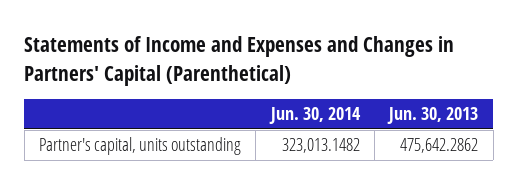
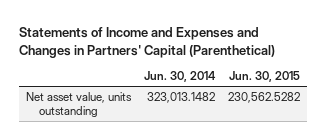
[387,107,479,125] Jun. 30, 2013 -> none
none -> [229,71,301,83] Jun. 30, 2015
[39,137,242,156] Partner's capital, units outstanding -> [25,92,132,117] Net asset value, units outstanding

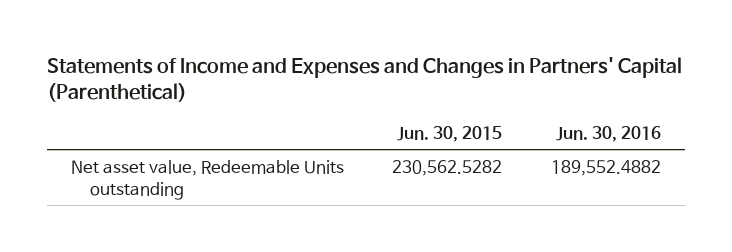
[144,71,217,83] Jun. 30, 2014 -> none
none -> [555,125,661,142] Jun. 30, 2016
[25,92,132,117] Net asset value, units outstanding -> [70,159,344,200] Net asset value, Redeemable Units outstanding

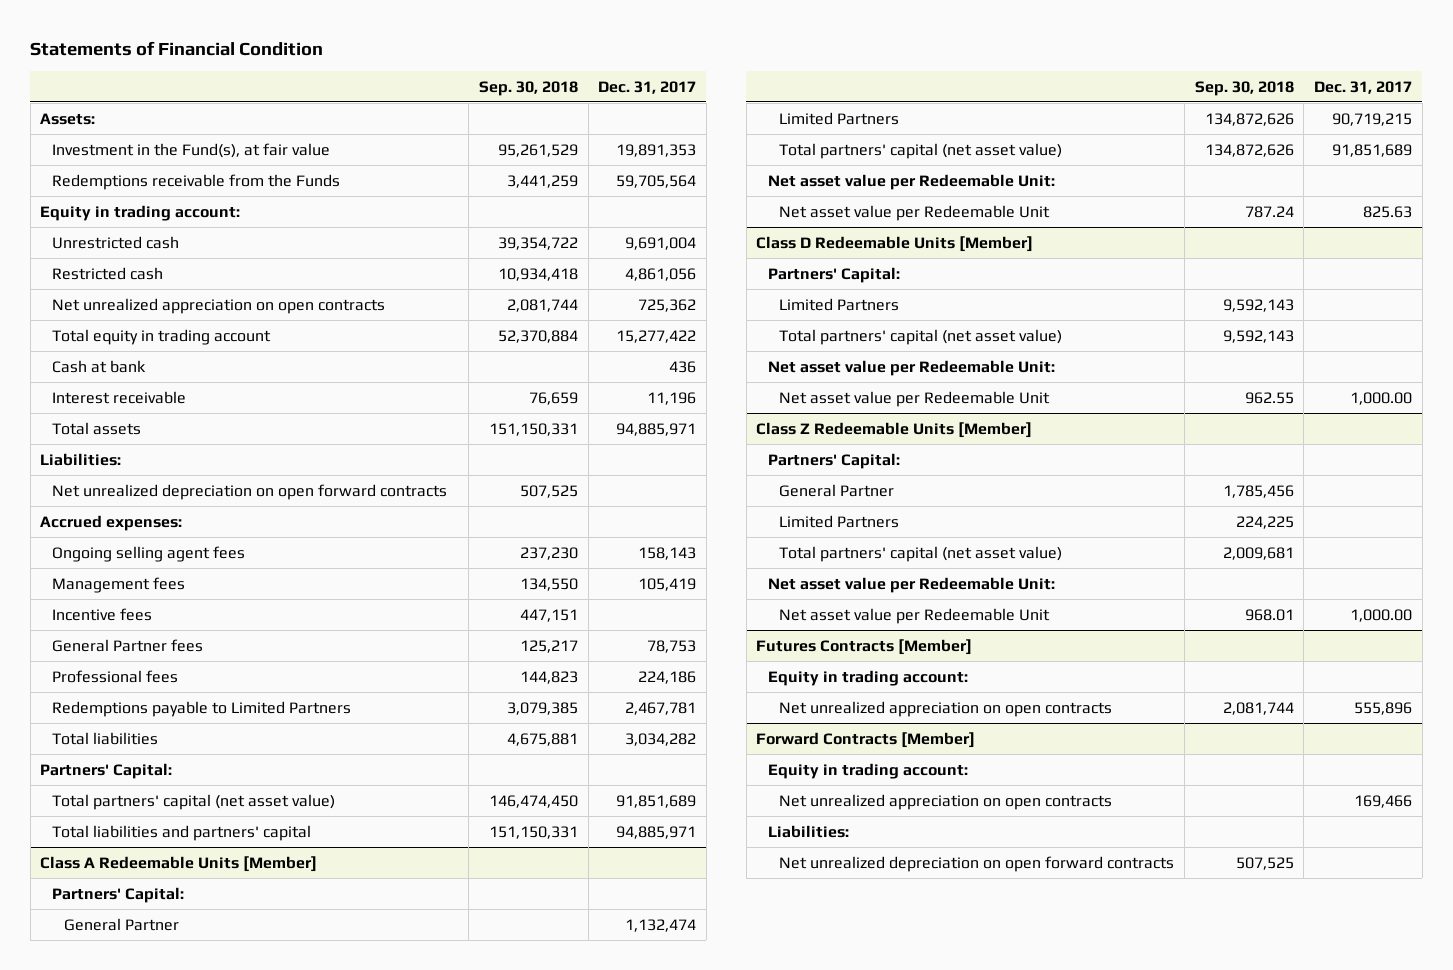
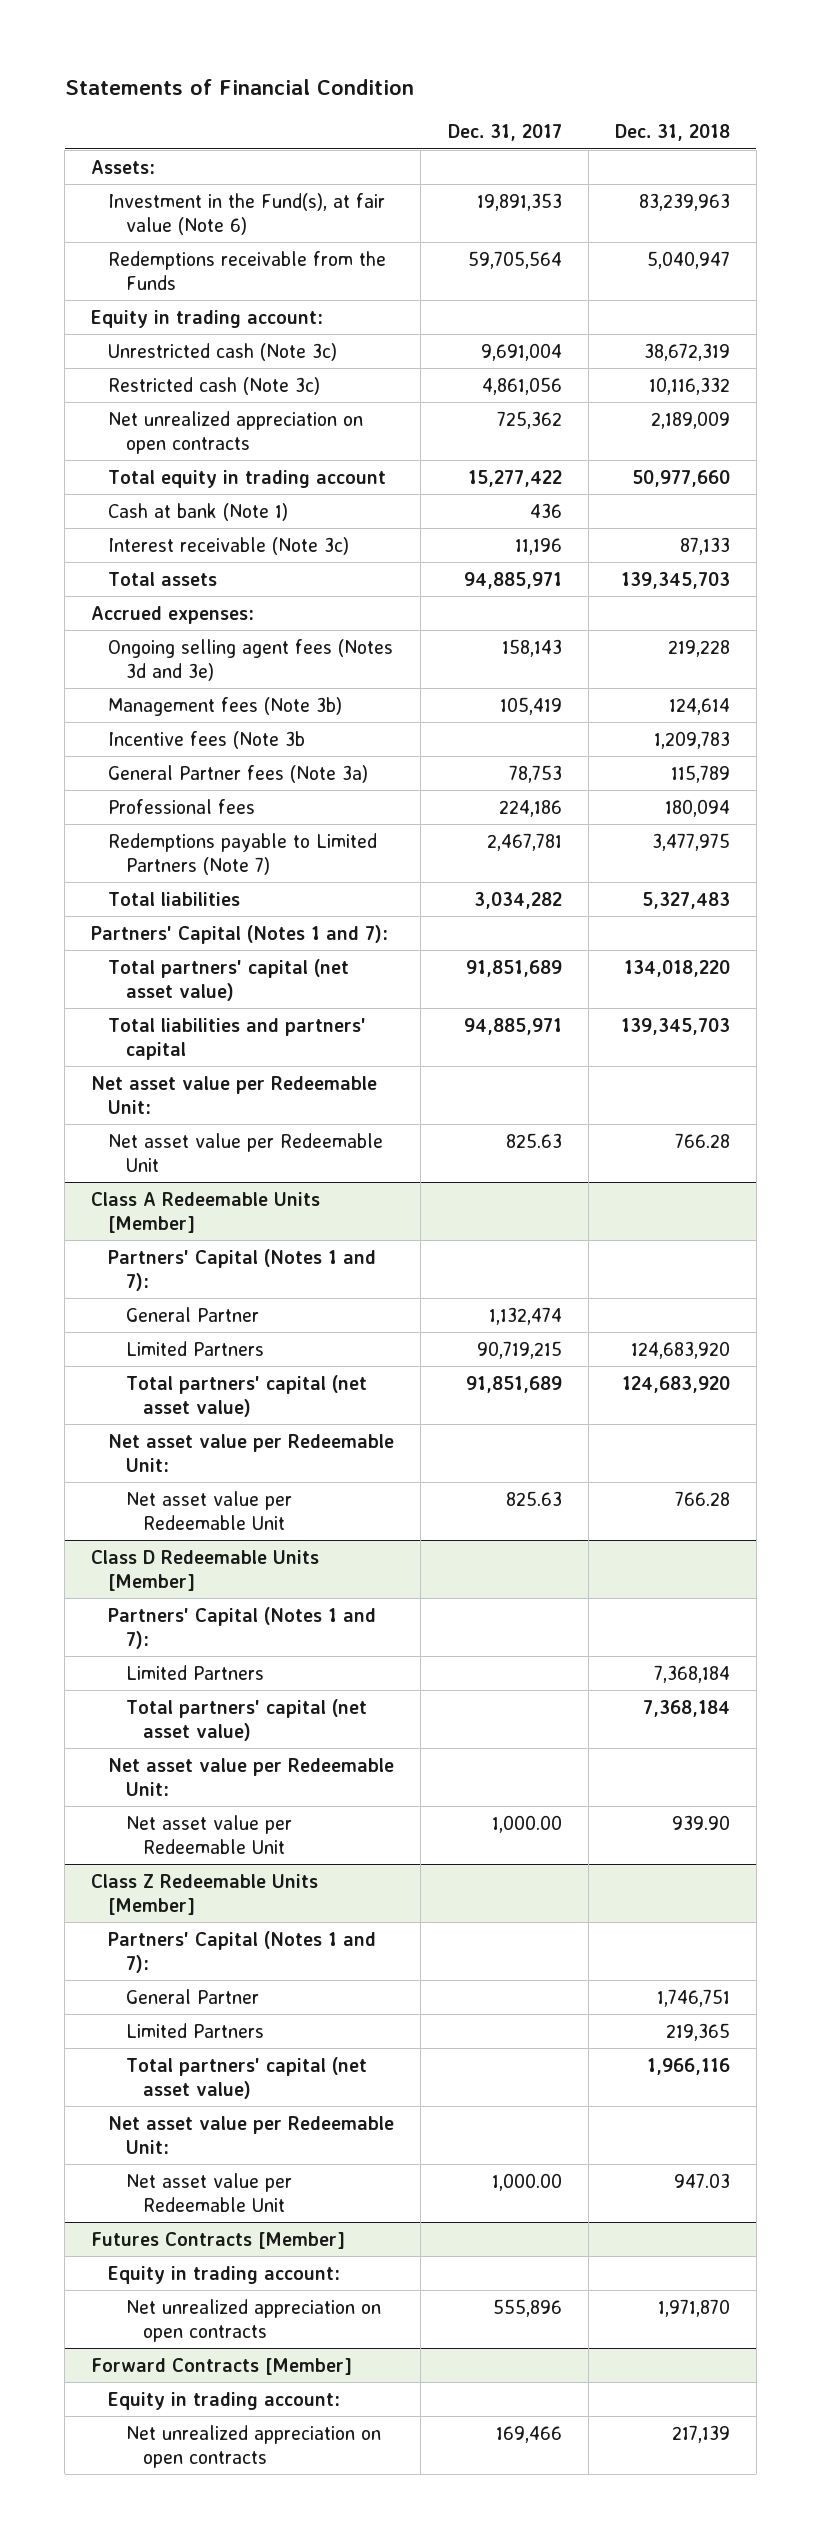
[478,80,578,96] Sep. 30, 2018 -> none
none -> [614,124,730,142] Dec. 31, 2018
[52,142,331,158] Investment in the Fund(s), at fair value -> [108,192,386,235] Investment in the Fund(s), at fair value (Note 6)
[52,235,180,249] Unrestricted cash -> [108,342,338,361] Unrestricted cash (Note 3c)
[52,266,164,280] Restricted cash -> [108,376,321,395] Restricted cash (Note 3c)
[52,359,147,373] Cash at bank -> [108,502,289,521] Cash at bank (Note 1)
[52,390,187,404] Interest receivable -> [108,536,350,555] Interest receivable (Note 3c)
[40,452,122,466] Liabilities: -> none
[52,483,448,500] Net unrealized depreciation on open forward contracts -> none
[52,545,246,562] Ongoing selling agent fees -> [108,638,394,681] Ongoing selling agent fees (Notes 3d and 3e)
[52,576,186,593] Management fees -> [108,696,343,716] Management fees (Note 3b)
[52,607,153,621] Incentive fees -> [108,730,306,749] Incentive fees (Note 3b
[52,638,204,652] General Partner fees -> [108,764,369,783] General Partner fees (Note 3a)
[52,700,352,717] Redemptions payable to Limited Partners -> [108,832,378,875] Redemptions payable to Limited Partners (Note 7)
[40,762,173,779] Partners' Capital: -> [91,924,389,944] Partners' Capital (Notes 1 and 7):
none -> [91,1075,378,1114] Net asset value per Redeemable Unit:
none -> [108,1132,384,1172] Net asset value per Redeemable Unit
[52,886,185,903] Partners' Capital: -> [108,1248,377,1291] Partners' Capital (Notes 1 and 7):
[767,266,900,283] Partners' Capital: -> [108,1606,377,1649] Partners' Capital (Notes 1 and 7):
[767,452,900,469] Partners' Capital: -> [108,1930,377,1973] Partners' Capital (Notes 1 and 7):
[767,824,849,838] Liabilities: -> none
[779,855,1175,872] Net unrealized depreciation on open forward contracts -> none

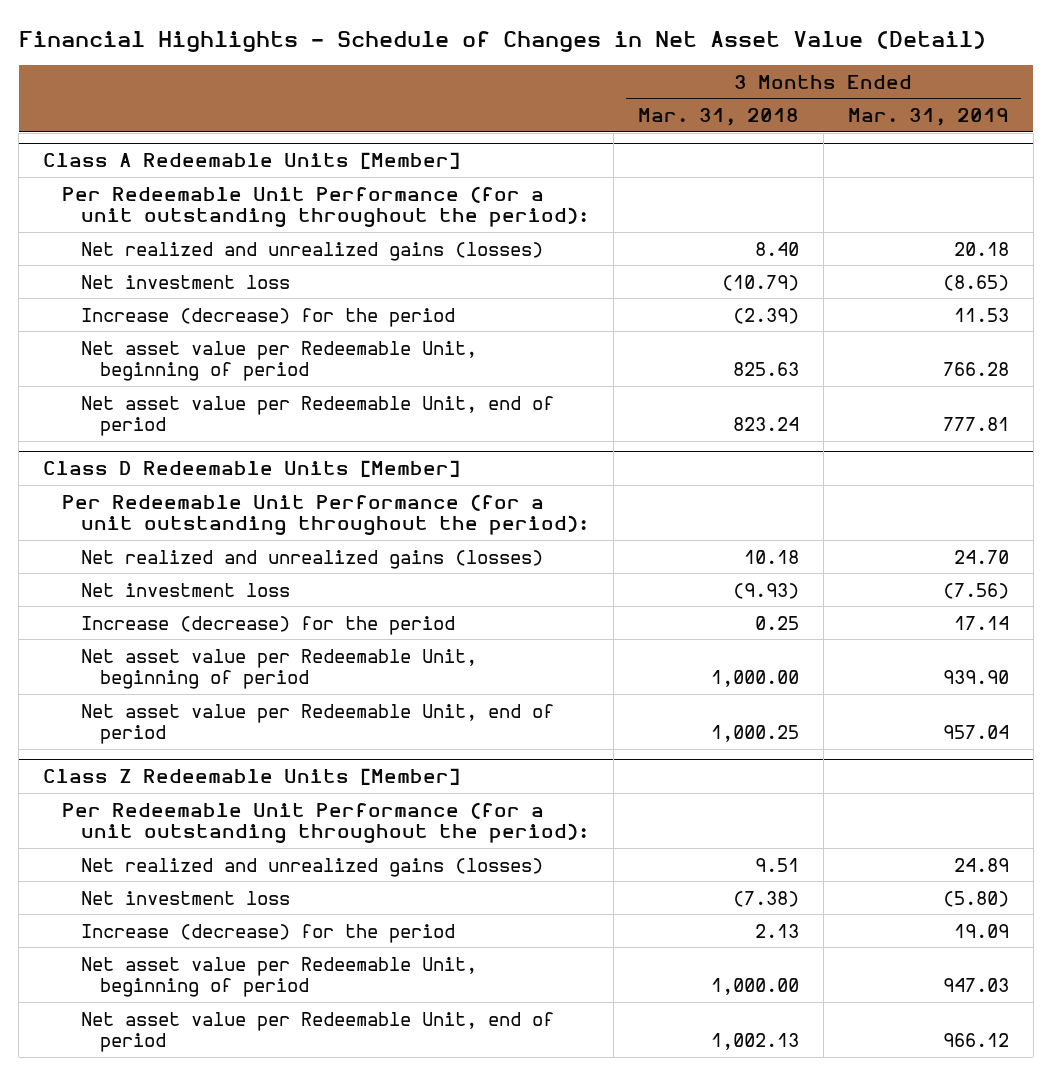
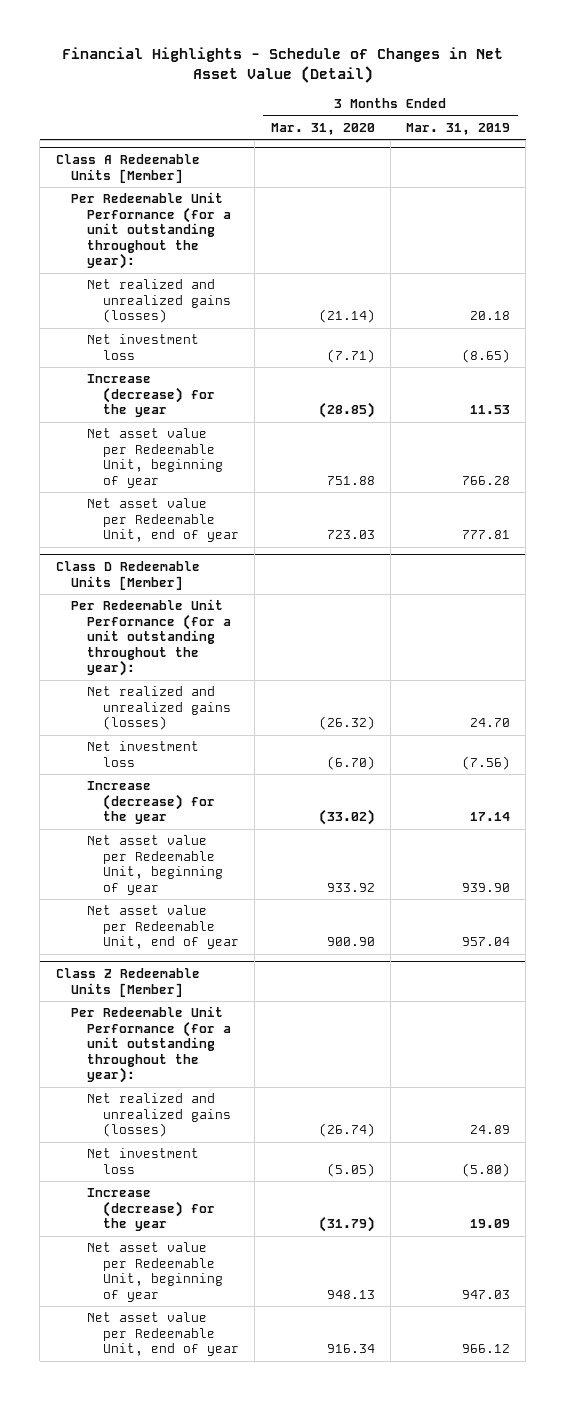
[637,107,799,126] Mar. 31, 2018 -> none
none -> [270,122,375,135] Mar. 31, 2020
[62,185,590,228] Per Redeemable Unit Performance (for a unit outstanding throughout the period): -> [71,192,232,270] Per Redeemable Unit Performance (for a unit outstanding throughout the year):
[81,307,456,327] Increase (decrease) for the period -> [87,374,216,418] Increase (decrease) for the year
[81,340,478,382] Net asset value per Redeemable Unit, beginning of period -> [87,428,224,488] Net asset value per Redeemable Unit, beginning of year
[81,395,555,437] Net asset value per Redeemable Unit, end of period -> [87,498,240,543] Net asset value per Redeemable Unit, end of year
[62,493,590,536] Per Redeemable Unit Performance (for a unit outstanding throughout the period): -> [71,599,232,677] Per Redeemable Unit Performance (for a unit outstanding throughout the year):
[81,615,456,635] Increase (decrease) for the period -> [87,781,216,825] Increase (decrease) for the year
[81,648,478,690] Net asset value per Redeemable Unit, beginning of period -> [87,835,224,895] Net asset value per Redeemable Unit, beginning of year
[81,703,555,745] Net asset value per Redeemable Unit, end of period -> [87,905,240,950] Net asset value per Redeemable Unit, end of year
[62,801,590,844] Per Redeemable Unit Performance (for a unit outstanding throughout the period): -> [71,1006,232,1084] Per Redeemable Unit Performance (for a unit outstanding throughout the year):
[81,923,456,943] Increase (decrease) for the period -> [87,1188,216,1232] Increase (decrease) for the year
[81,956,478,998] Net asset value per Redeemable Unit, beginning of period -> [87,1242,224,1302] Net asset value per Redeemable Unit, beginning of year
[81,1011,555,1053] Net asset value per Redeemable Unit, end of period -> [87,1312,240,1357] Net asset value per Redeemable Unit, end of year

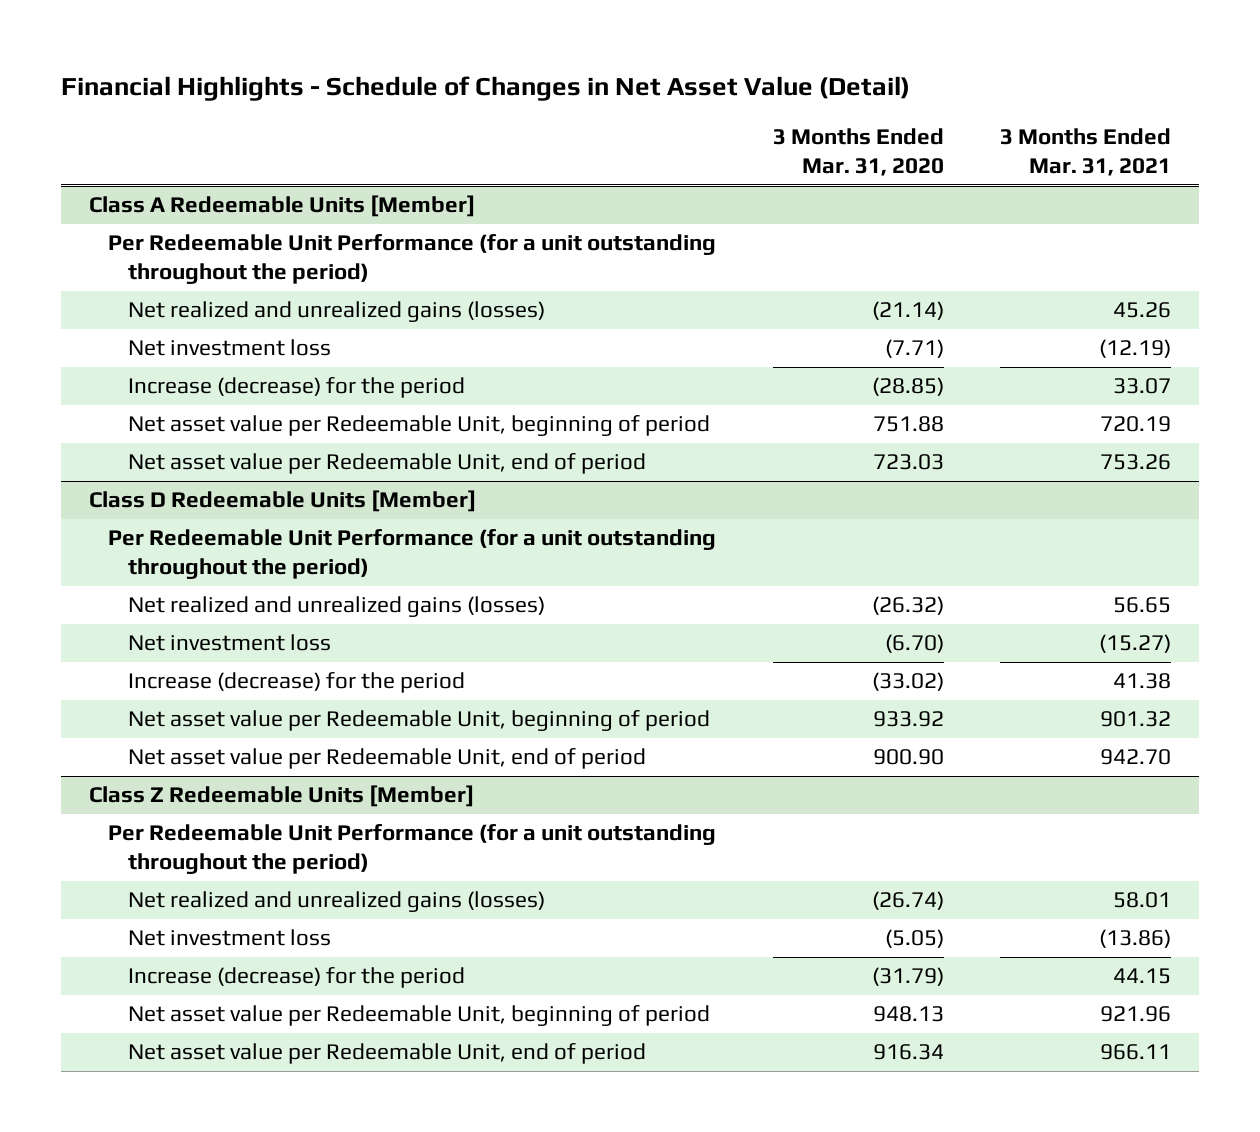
[405,122,510,135] Mar. 31, 2019 -> none
none -> [1000,128,1172,176] 3 Months Ended Mar. 31, 2021
[71,192,232,270] Per Redeemable Unit Performance (for a unit outstanding throughout the year): -> [108,234,717,285] Per Redeemable Unit Performance (for a unit outstanding throughout the period)
[87,374,216,418] Increase (decrease) for the year -> [127,377,465,399] Increase (decrease) for the period
[87,428,224,488] Net asset value per Redeemable Unit, beginning of year -> [127,415,710,437] Net asset value per Redeemable Unit, beginning of period
[87,498,240,543] Net asset value per Redeemable Unit, end of year -> [127,453,646,475] Net asset value per Redeemable Unit, end of period
[71,599,232,677] Per Redeemable Unit Performance (for a unit outstanding throughout the year): -> [108,529,717,580] Per Redeemable Unit Performance (for a unit outstanding throughout the period)
[87,781,216,825] Increase (decrease) for the year -> [127,672,465,694] Increase (decrease) for the period
[87,835,224,895] Net asset value per Redeemable Unit, beginning of year -> [127,710,710,732] Net asset value per Redeemable Unit, beginning of period
[87,905,240,950] Net asset value per Redeemable Unit, end of year -> [127,748,646,770] Net asset value per Redeemable Unit, end of period
[71,1006,232,1084] Per Redeemable Unit Performance (for a unit outstanding throughout the year): -> [108,824,717,875] Per Redeemable Unit Performance (for a unit outstanding throughout the period)
[87,1188,216,1232] Increase (decrease) for the year -> [127,967,465,989] Increase (decrease) for the period
[87,1242,224,1302] Net asset value per Redeemable Unit, beginning of year -> [127,1005,710,1027] Net asset value per Redeemable Unit, beginning of period
[87,1312,240,1357] Net asset value per Redeemable Unit, end of year -> [127,1043,646,1065] Net asset value per Redeemable Unit, end of period

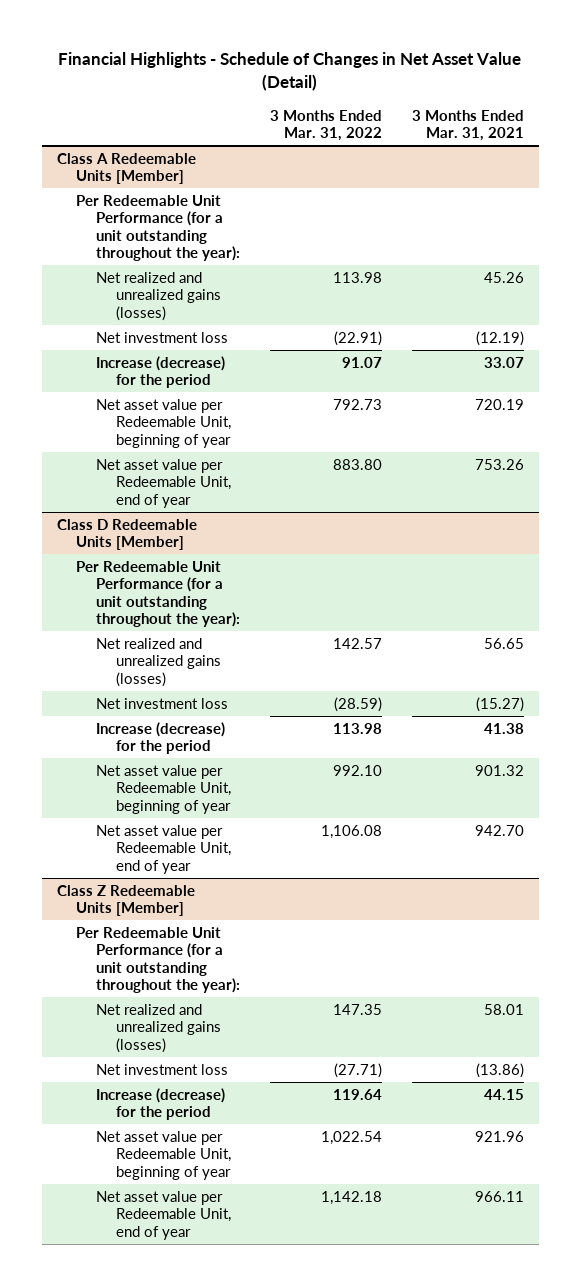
[772,128,944,176] 3 Months Ended Mar. 31, 2020 -> none
none -> [270,109,383,142] 3 Months Ended Mar. 31, 2022
[108,234,717,285] Per Redeemable Unit Performance (for a unit outstanding throughout the period) -> [76,194,241,262] Per Redeemable Unit Performance (for a unit outstanding throughout the year):
[127,415,710,437] Net asset value per Redeemable Unit, beginning of period -> [96,398,231,448] Net asset value per Redeemable Unit, beginning of year
[127,453,646,475] Net asset value per Redeemable Unit, end of period -> [96,458,231,508] Net asset value per Redeemable Unit, end of year
[108,529,717,580] Per Redeemable Unit Performance (for a unit outstanding throughout the period) -> [76,560,241,628] Per Redeemable Unit Performance (for a unit outstanding throughout the year):
[127,710,710,732] Net asset value per Redeemable Unit, beginning of period -> [96,764,231,814] Net asset value per Redeemable Unit, beginning of year
[127,748,646,770] Net asset value per Redeemable Unit, end of period -> [96,824,231,874] Net asset value per Redeemable Unit, end of year
[108,824,717,875] Per Redeemable Unit Performance (for a unit outstanding throughout the period) -> [76,926,241,994] Per Redeemable Unit Performance (for a unit outstanding throughout the year):
[127,1005,710,1027] Net asset value per Redeemable Unit, beginning of period -> [96,1130,231,1180] Net asset value per Redeemable Unit, beginning of year
[127,1043,646,1065] Net asset value per Redeemable Unit, end of period -> [96,1190,231,1240] Net asset value per Redeemable Unit, end of year

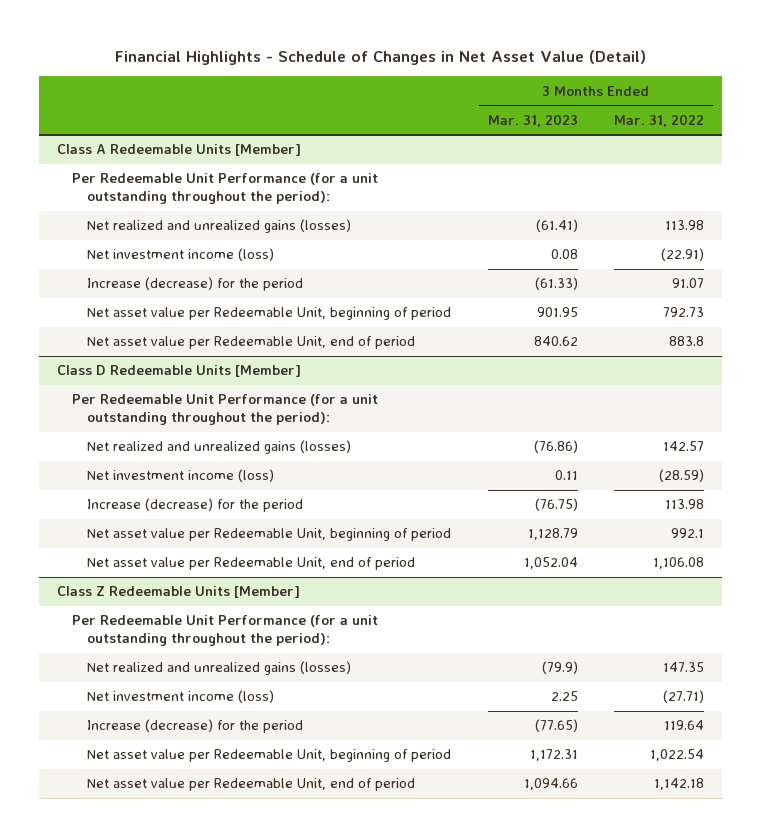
[411,109,524,142] 3 Months Ended Mar. 31, 2021 -> none
none -> [487,113,578,127] Mar. 31, 2023
[76,194,241,262] Per Redeemable Unit Performance (for a unit outstanding throughout the year): -> [72,173,379,205] Per Redeemable Unit Performance (for a unit outstanding throughout the period):
[96,331,229,343] Net investment loss -> [87,248,275,262] Net investment income (loss)
[96,398,231,448] Net asset value per Redeemable Unit, beginning of year -> [87,307,452,321] Net asset value per Redeemable Unit, beginning of period
[96,458,231,508] Net asset value per Redeemable Unit, end of year -> [87,336,416,350] Net asset value per Redeemable Unit, end of period
[333,458,383,470] 883.80 -> [669,336,705,347] 883.8
[76,560,241,628] Per Redeemable Unit Performance (for a unit outstanding throughout the year): -> [72,394,379,426] Per Redeemable Unit Performance (for a unit outstanding throughout the period):
[96,697,229,709] Net investment loss -> [87,469,275,483] Net investment income (loss)
[96,764,231,814] Net asset value per Redeemable Unit, beginning of year -> [87,528,452,542] Net asset value per Redeemable Unit, beginning of period
[333,764,383,776] 992.10 -> [671,528,705,539] 992.1
[96,824,231,874] Net asset value per Redeemable Unit, end of year -> [87,557,416,571] Net asset value per Redeemable Unit, end of period
[76,926,241,994] Per Redeemable Unit Performance (for a unit outstanding throughout the year): -> [72,615,379,647] Per Redeemable Unit Performance (for a unit outstanding throughout the period):
[96,1063,229,1075] Net investment loss -> [87,690,275,704] Net investment income (loss)
[96,1130,231,1180] Net asset value per Redeemable Unit, beginning of year -> [87,749,452,763] Net asset value per Redeemable Unit, beginning of period
[96,1190,231,1240] Net asset value per Redeemable Unit, end of year -> [87,778,416,792] Net asset value per Redeemable Unit, end of period

